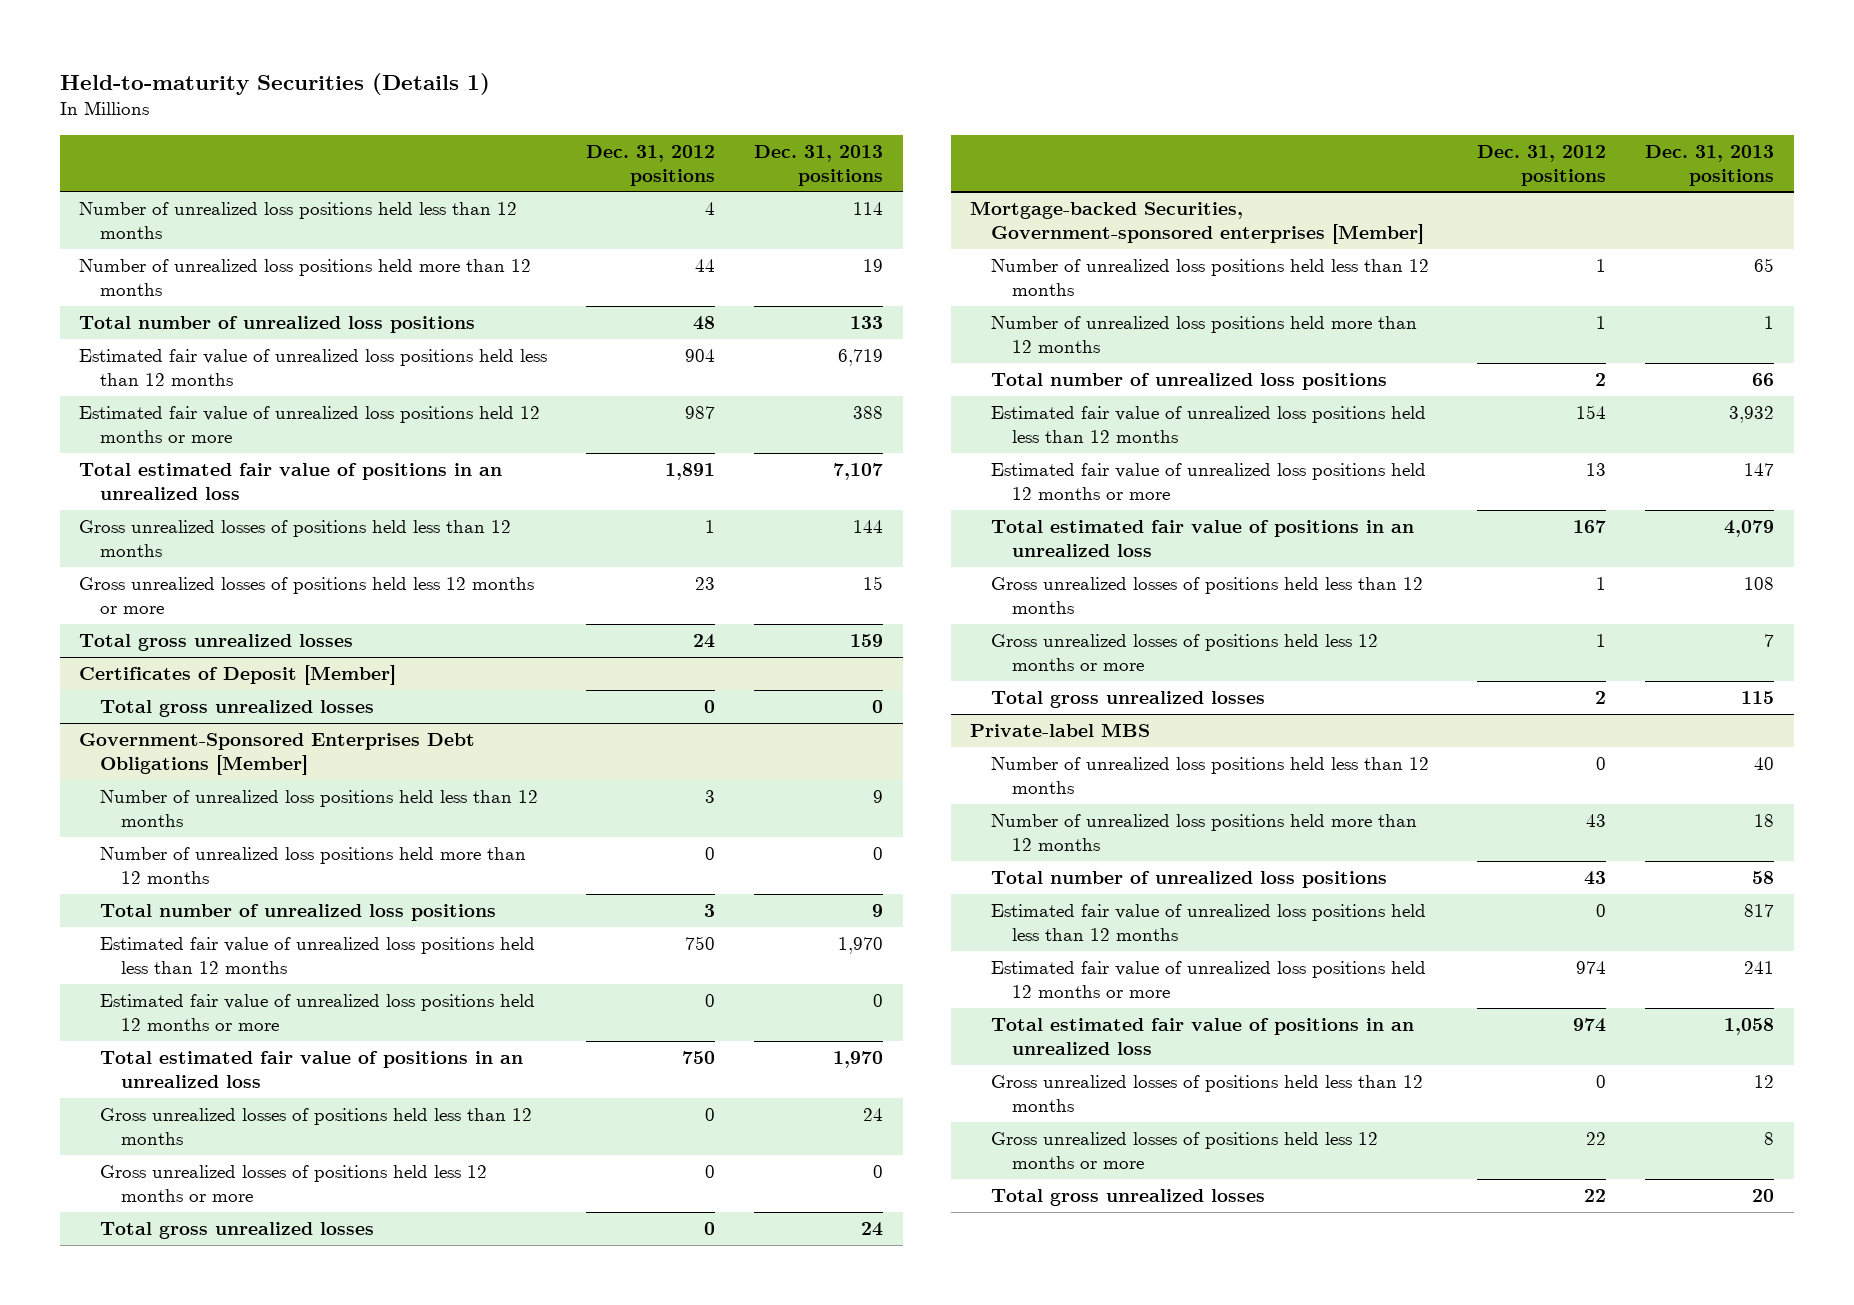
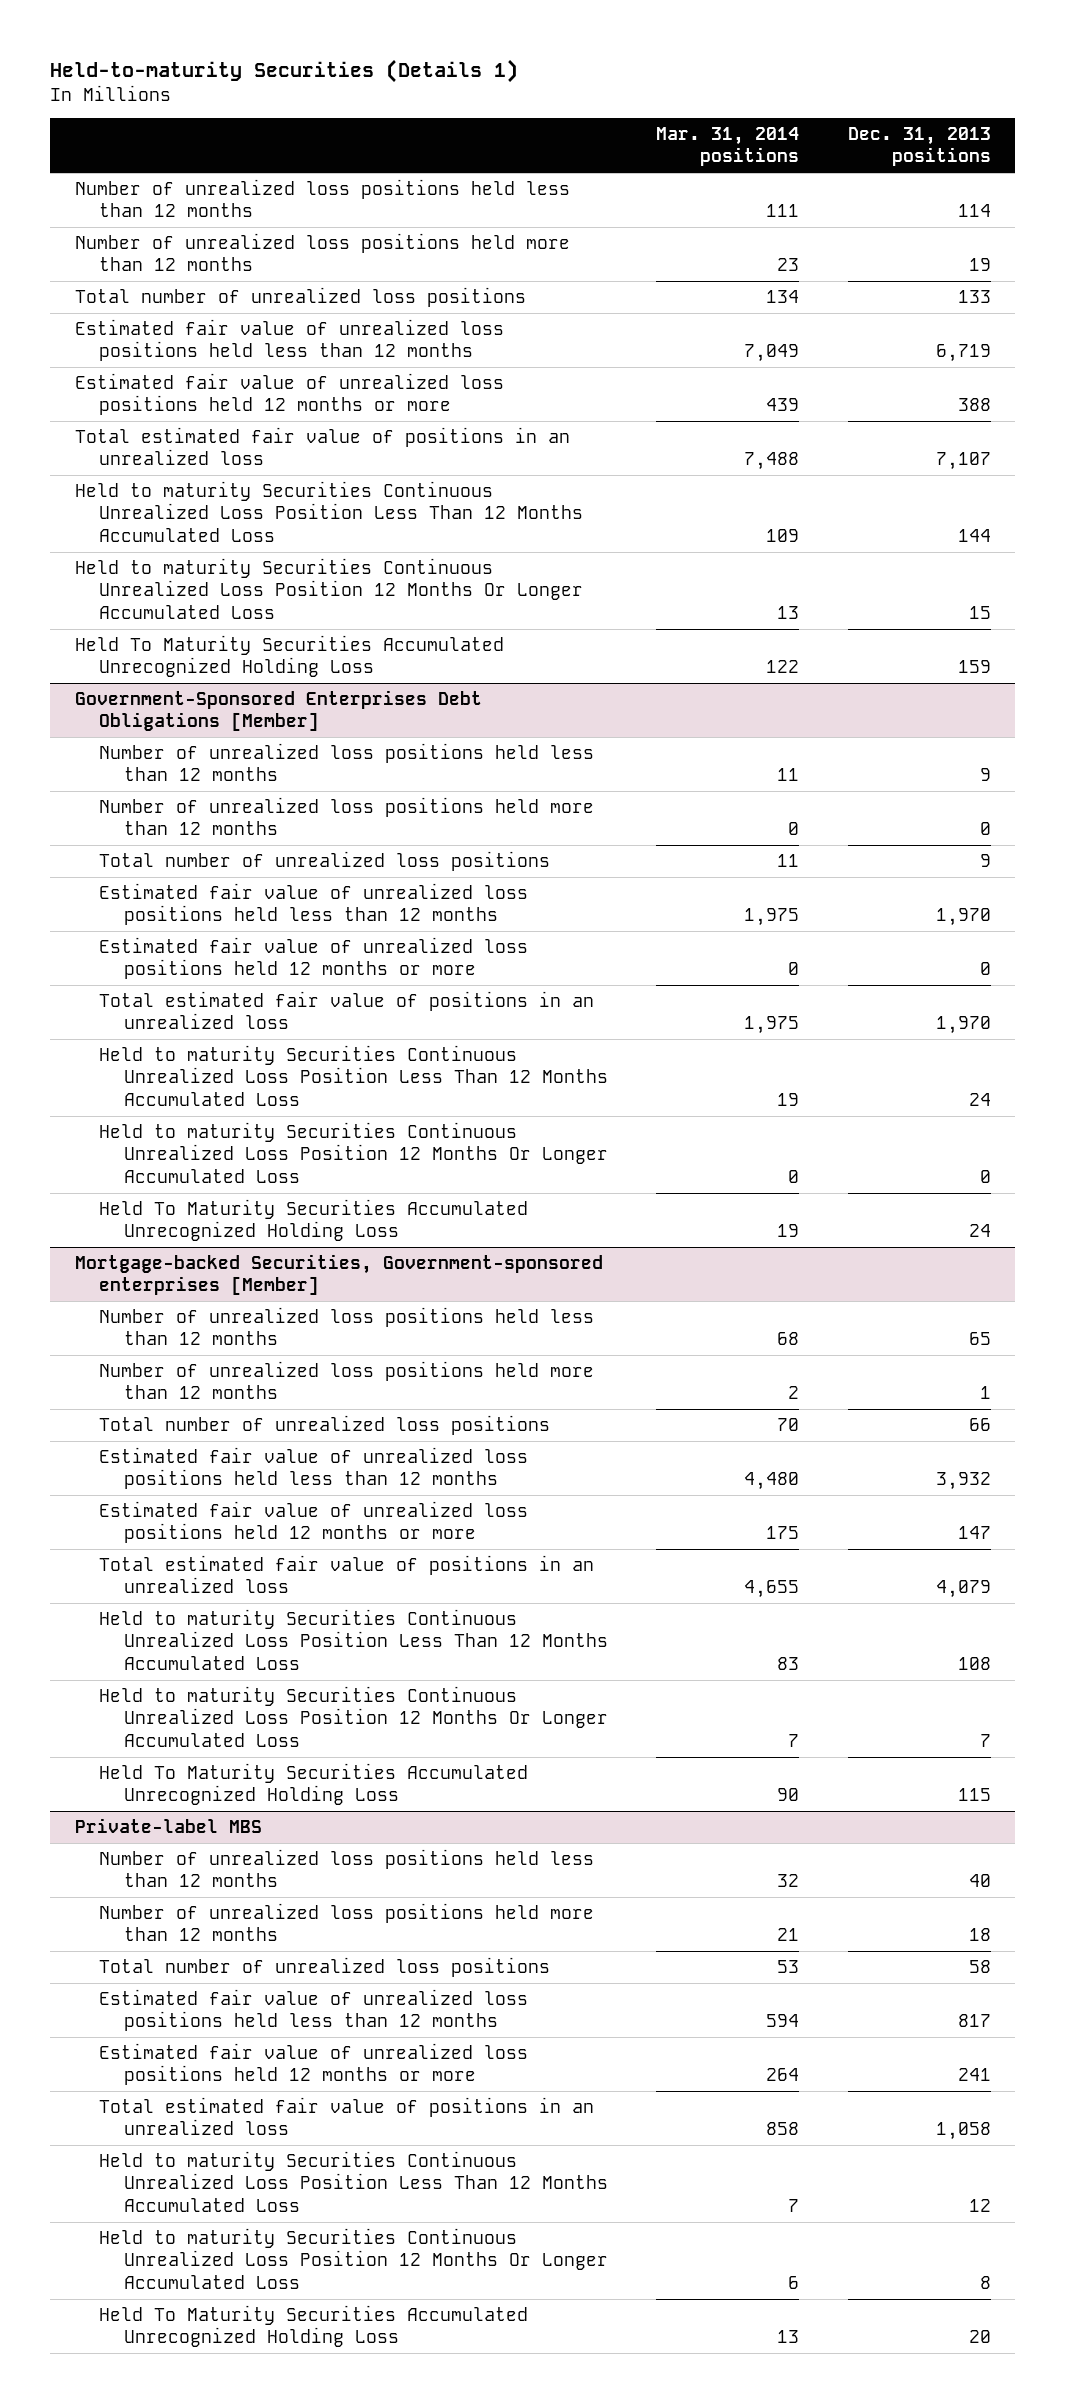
[586,144,716,186] Dec. 31, 2012 positions -> none
none -> [656,126,800,167] Mar. 31, 2014 positions
[79,665,397,686] Certificates of Deposit [Member] -> none
[100,700,375,718] Total gross unrealized losses -> none
[79,520,512,557] Gross unrealized losses of positions held less than 12 months -> [74,480,584,542] Held to maturity Securities Continuous Unrealized Loss Position Less Than 12 Months Accumulated Loss
[79,577,535,614] Gross unrealized losses of positions held less 12 months or more -> [74,557,584,619] Held to maturity Securities Continuous Unrealized Loss Position 12 Months Or Longer Accumulated Loss
[79,634,354,652] Total gross unrealized losses -> [74,634,504,678] Held To Maturity Securities Accumulated Unrecognized Holding Loss
[100,1108,533,1145] Gross unrealized losses of positions held less than 12 months -> [99,1044,609,1106] Held to maturity Securities Continuous Unrealized Loss Position Less Than 12 Months Accumulated Loss
[100,1165,488,1202] Gross unrealized losses of positions held less 12 months or more -> [99,1121,609,1183] Held to maturity Securities Continuous Unrealized Loss Position 12 Months Or Longer Accumulated Loss
[100,1222,375,1240] Total gross unrealized losses -> [99,1198,529,1242] Held To Maturity Securities Accumulated Unrecognized Holding Loss
[991,577,1424,614] Gross unrealized losses of positions held less than 12 months -> [99,1608,609,1670] Held to maturity Securities Continuous Unrealized Loss Position Less Than 12 Months Accumulated Loss
[991,634,1379,671] Gross unrealized losses of positions held less 12 months or more -> [99,1685,609,1747] Held to maturity Securities Continuous Unrealized Loss Position 12 Months Or Longer Accumulated Loss
[991,691,1266,709] Total gross unrealized losses -> [99,1762,529,1806] Held To Maturity Securities Accumulated Unrecognized Holding Loss
[991,1075,1424,1112] Gross unrealized losses of positions held less than 12 months -> [99,2150,609,2212] Held to maturity Securities Continuous Unrealized Loss Position Less Than 12 Months Accumulated Loss
[991,1132,1379,1169] Gross unrealized losses of positions held less 12 months or more -> [99,2227,609,2289] Held to maturity Securities Continuous Unrealized Loss Position 12 Months Or Longer Accumulated Loss
[991,1189,1266,1207] Total gross unrealized losses -> [99,2304,529,2348] Held To Maturity Securities Accumulated Unrecognized Holding Loss

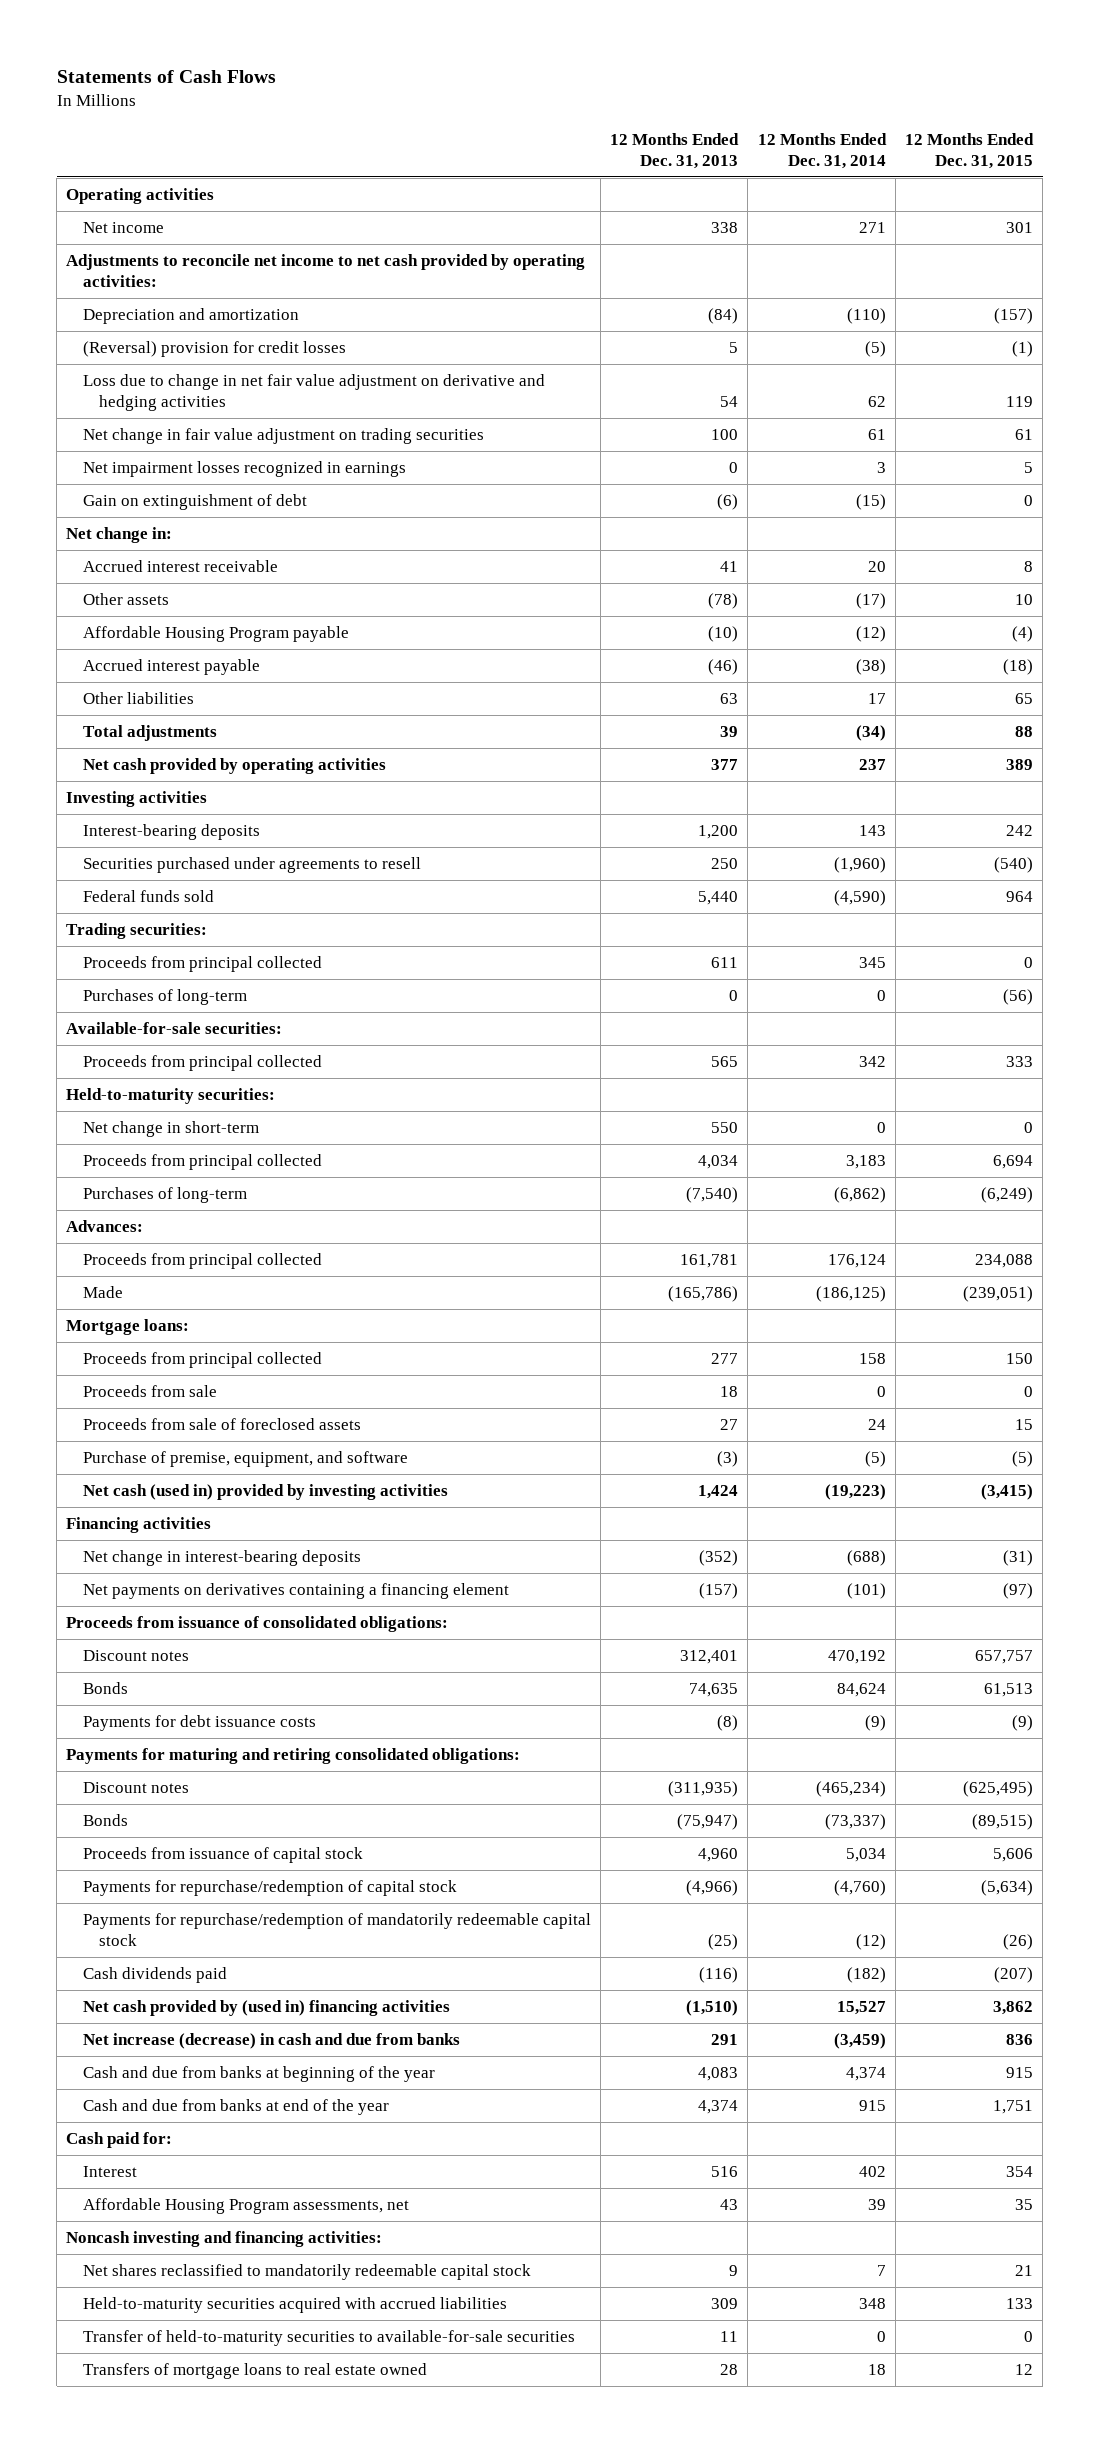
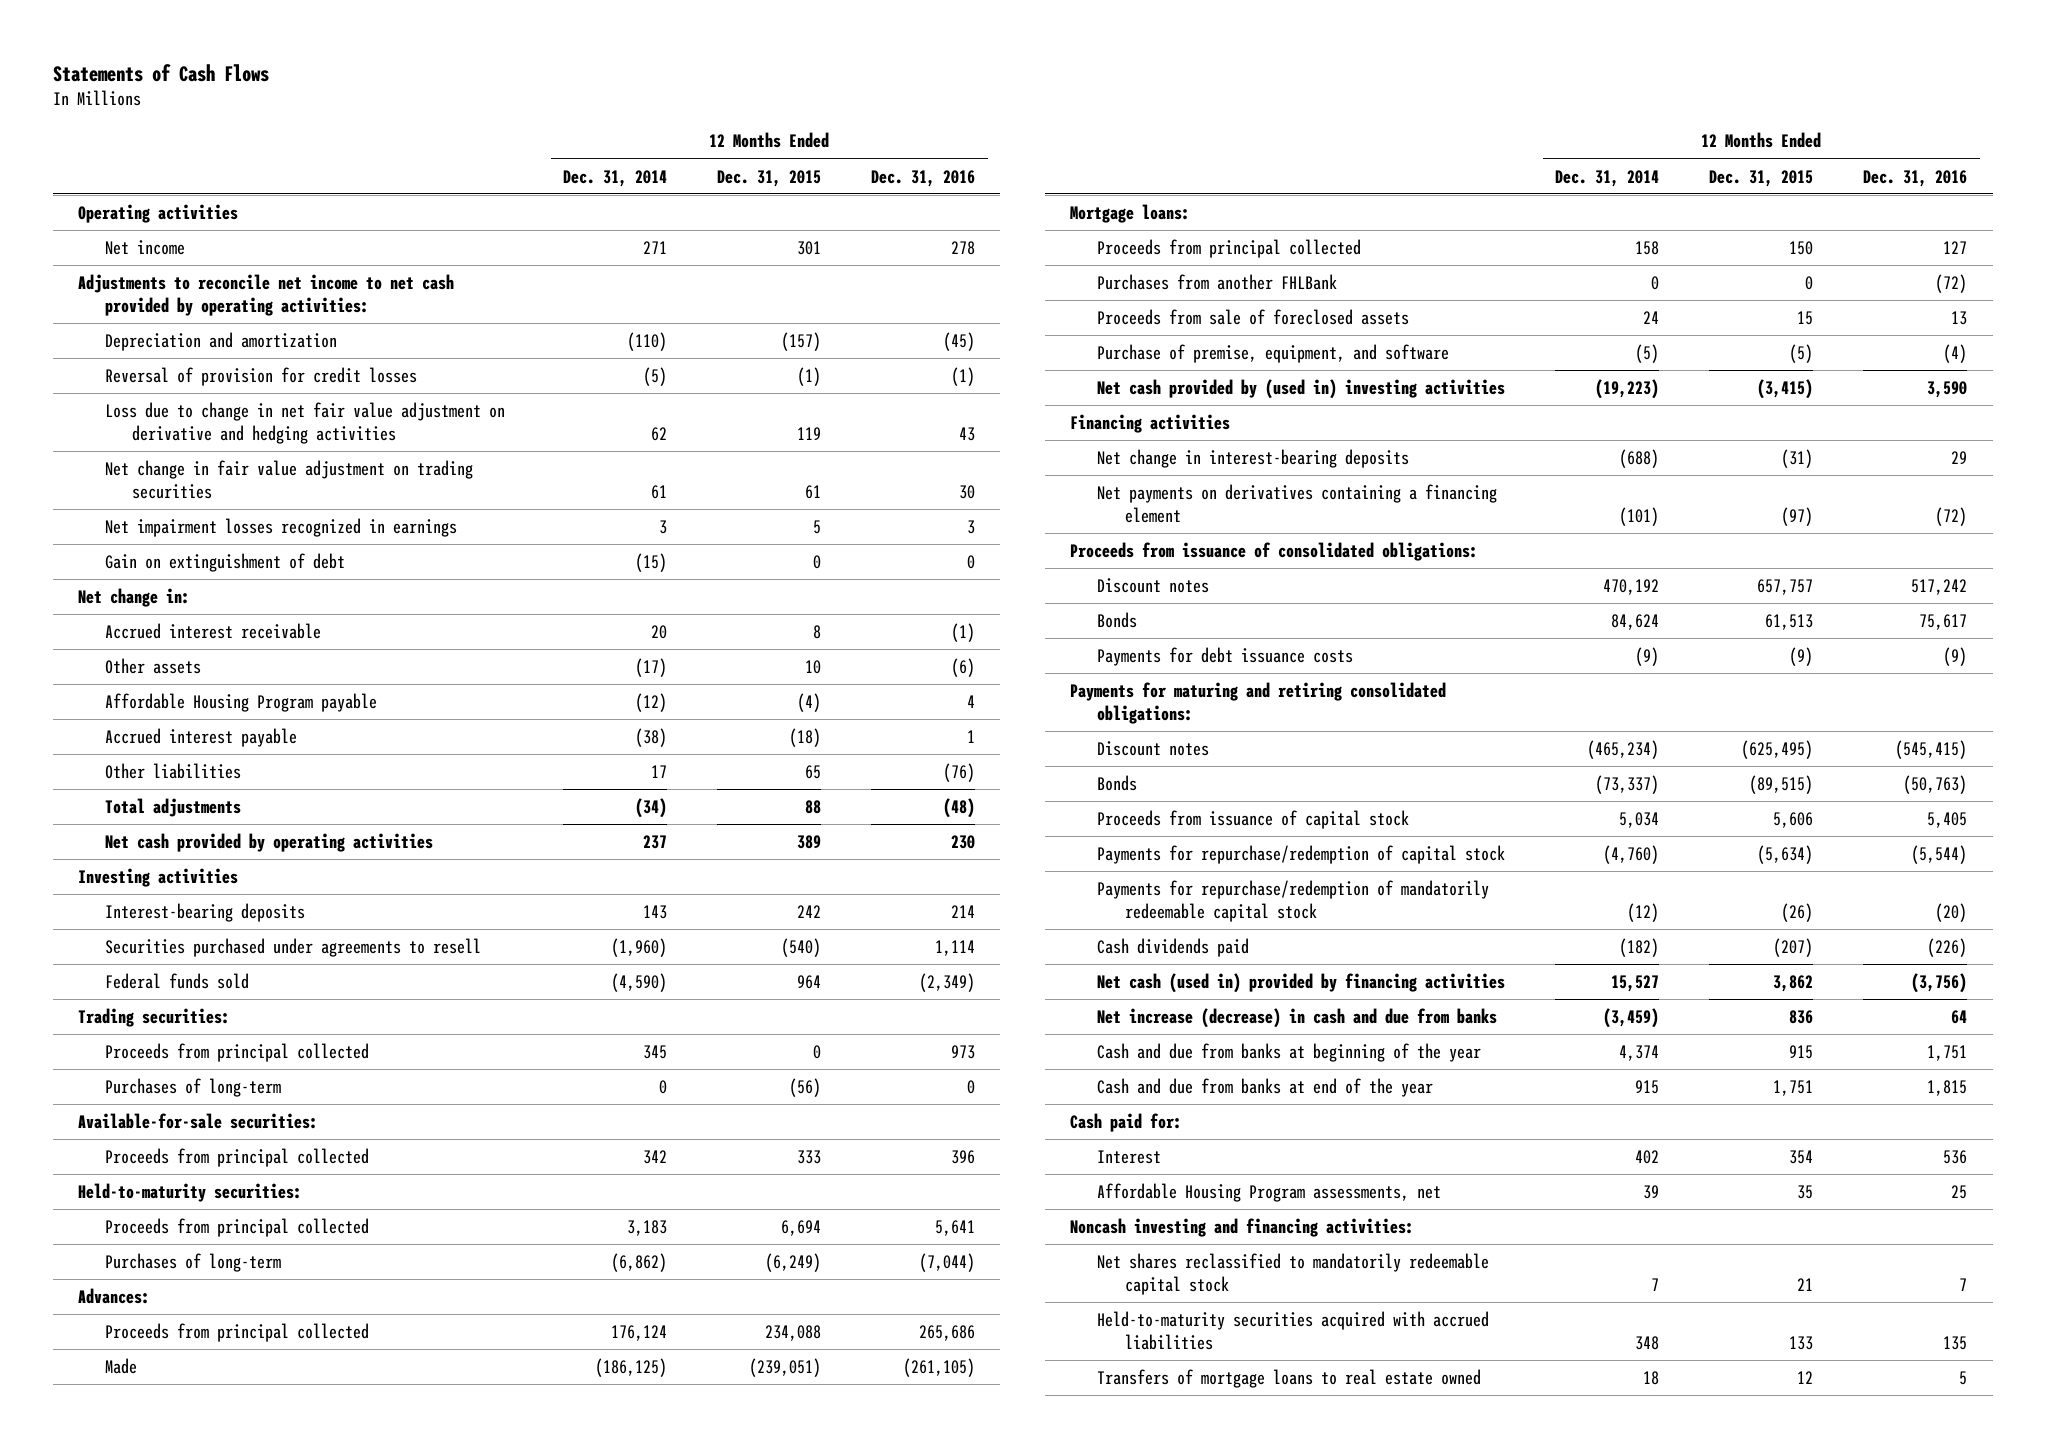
[610,133,740,169] 12 Months Ended Dec. 31, 2013 -> none
none -> [871,169,976,187] Dec. 31, 2016
[82,341,346,358] (Reversal) provision for credit losses -> [104,366,417,386] Reversal of provision for credit losses
[82,1121,259,1138] Net change in short-term -> none
[82,1385,217,1398] Proceeds from sale -> none
none -> [1097,273,1338,290] Purchases from another FHLBank
[82,1484,448,1501] Net cash (used in) provided by investing activities -> [1097,378,1506,399] Net cash provided by (used in) investing activities
[82,2000,450,2017] Net cash provided by (used in) financing activities -> [1097,972,1506,993] Net cash (used in) provided by financing activities
[82,2330,575,2347] Transfer of held-to-maturity securities to available-for-sale securities -> none

